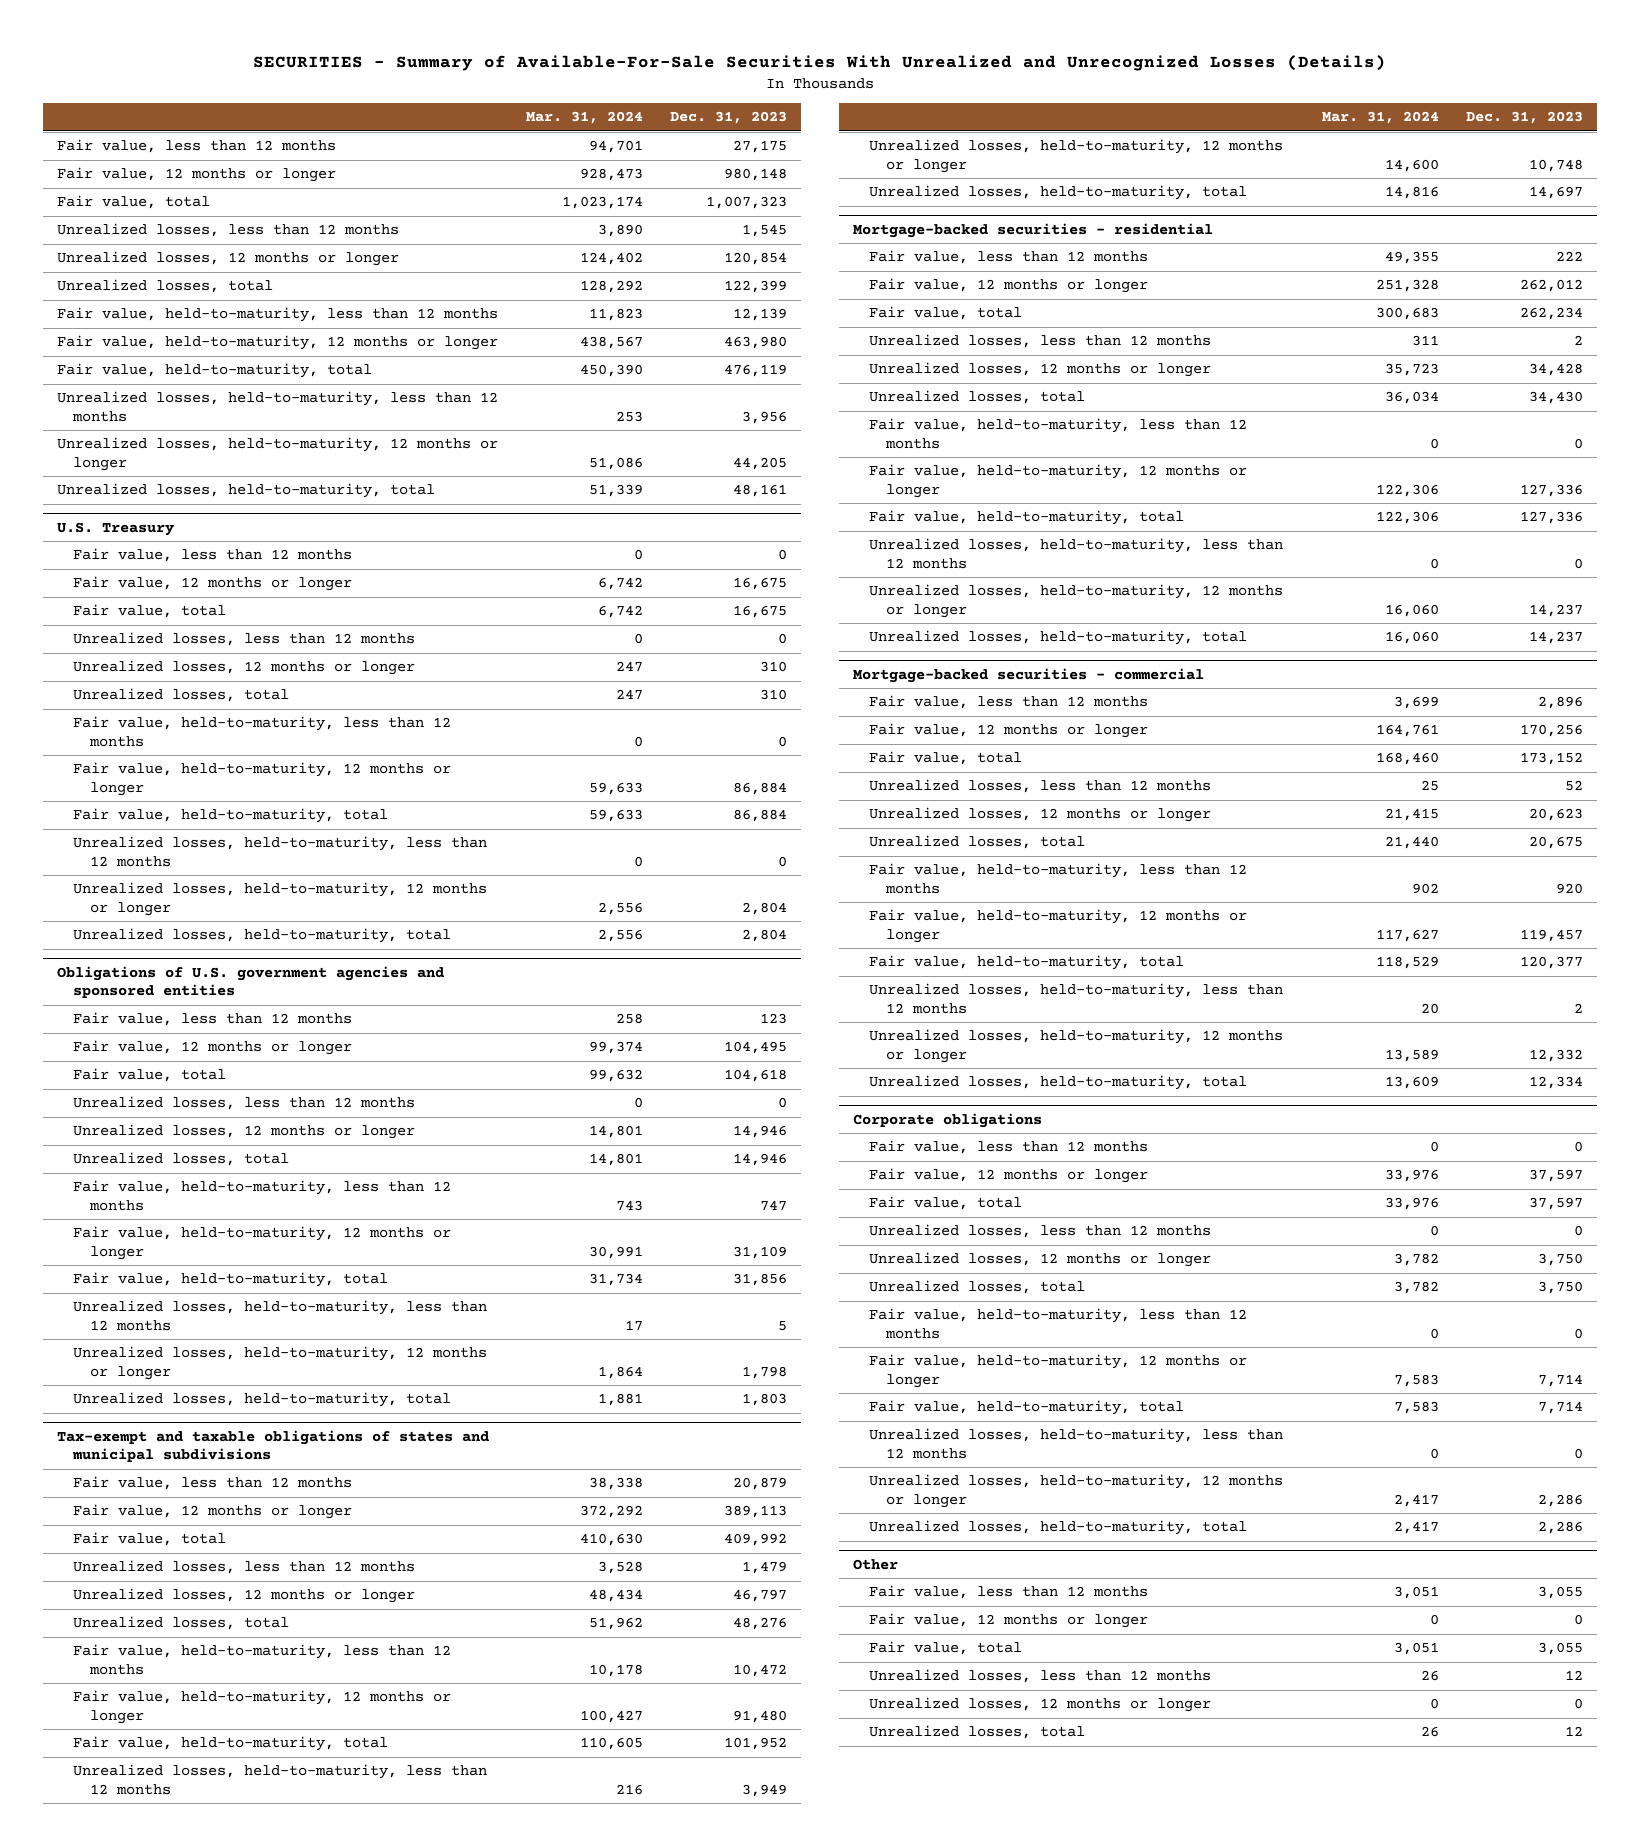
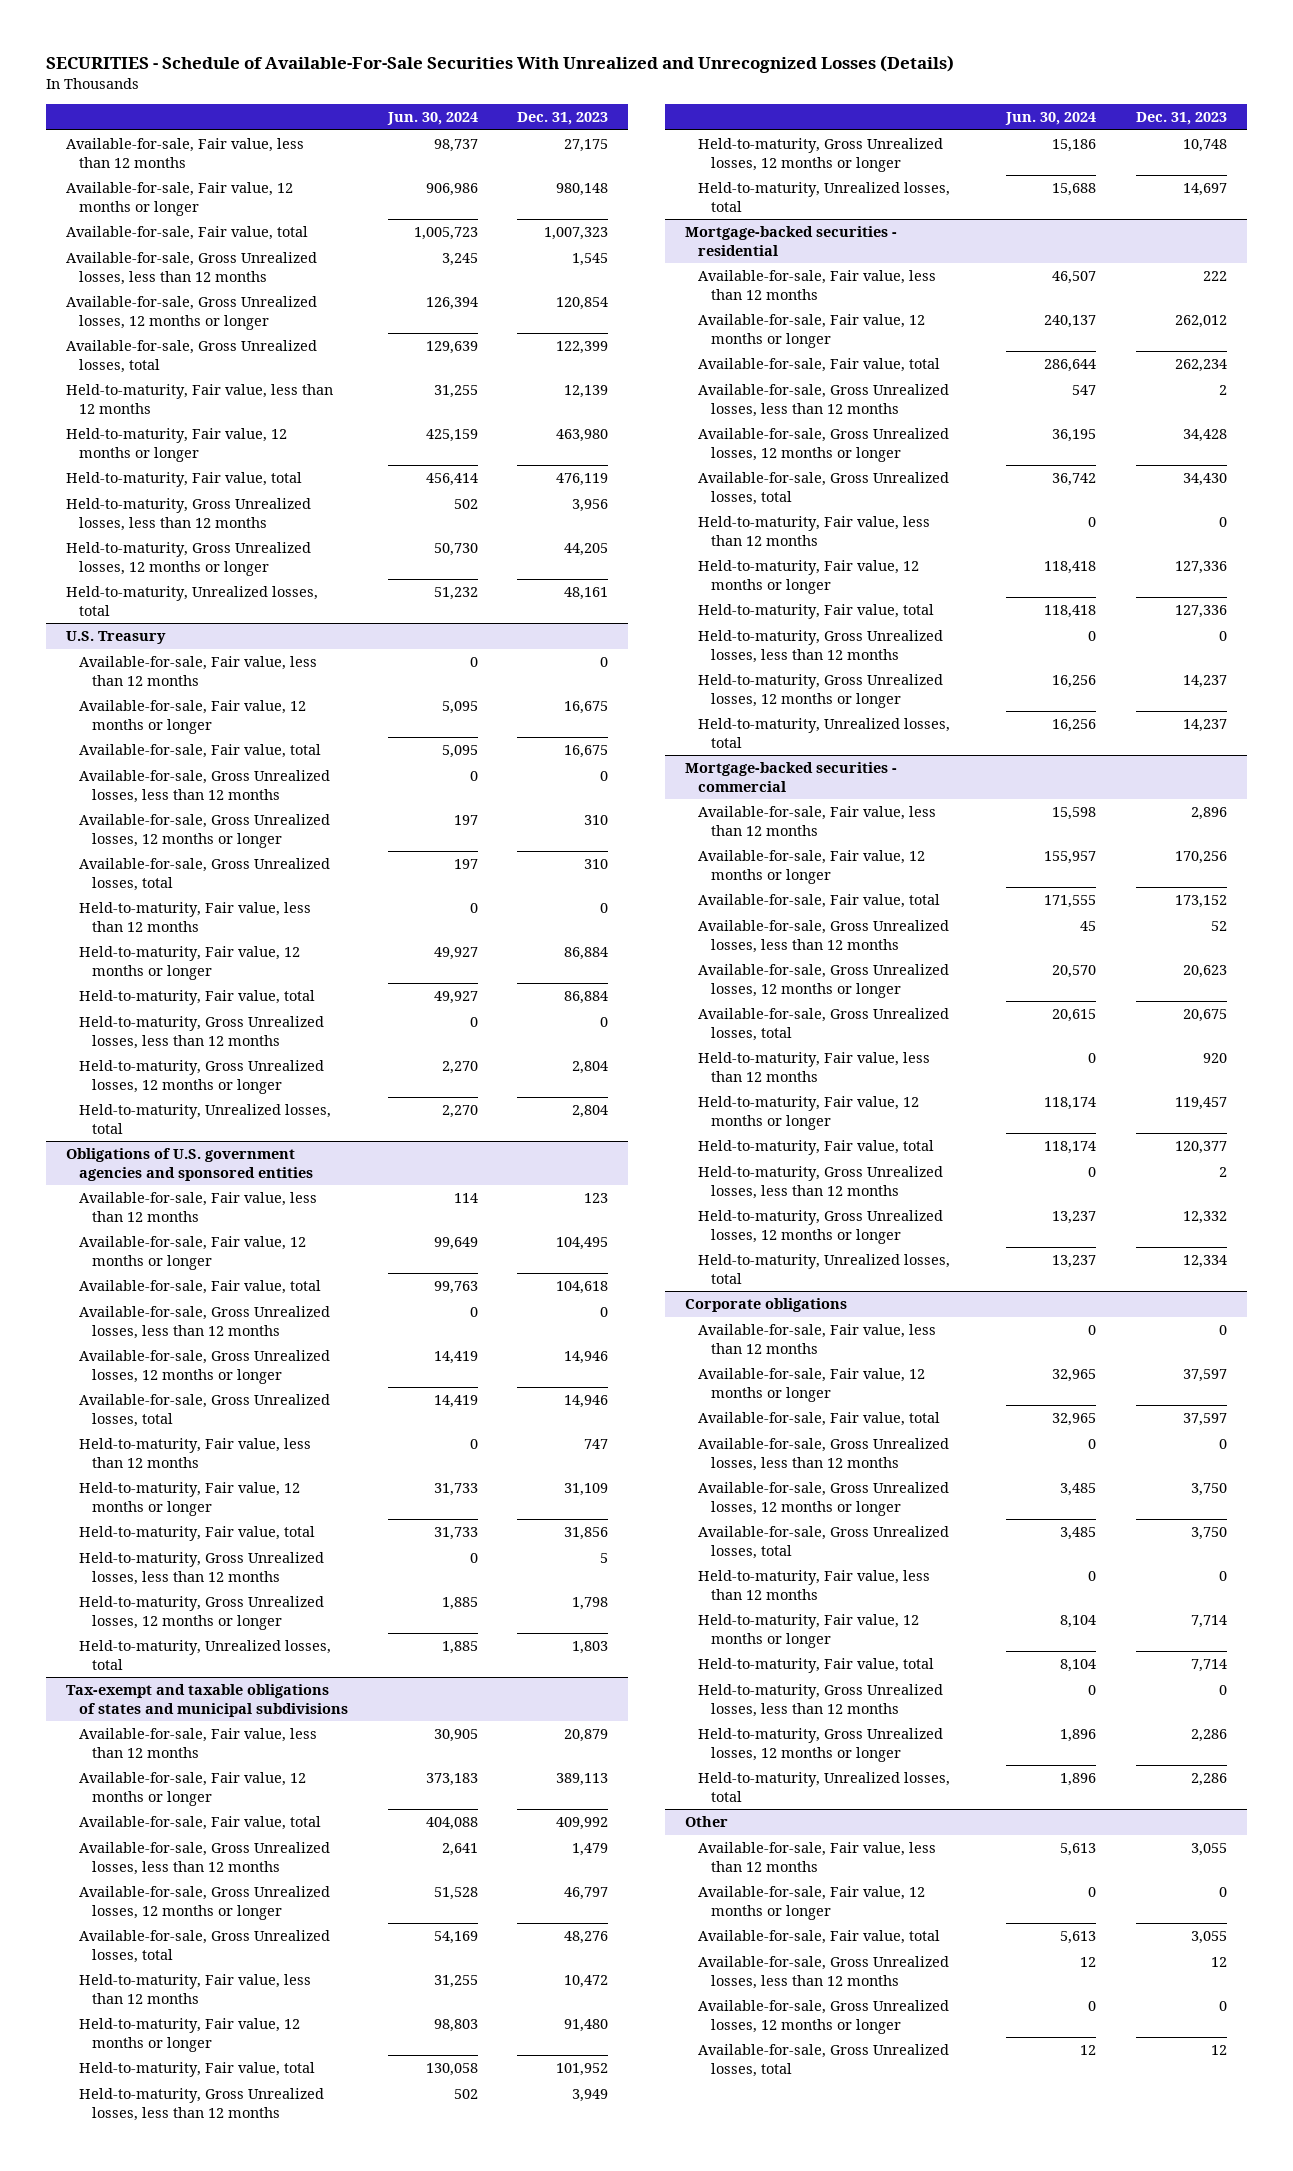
[253,55,1387,72] SECURITIES - Summary of Available-For-Sale Securities With Unrealized and Unrecognized Losses (Details) -> [46,55,955,74] SECURITIES - Schedule of Available-For-Sale Securities With Unrealized and Unrecognized Losses (Details)
[525,111,643,125] Mar. 31, 2024 -> none
none -> [386,112,478,126] Jun. 30, 2024
[57,139,337,154] Fair value, less than 12 months -> [66,138,305,168] Available-for-sale, Fair value, less than 12 months
[57,167,337,183] Fair value, 12 months or longer -> [66,182,294,216] Available-for-sale, Fair value, 12 months or longer
[57,195,211,210] Fair value, total -> [66,226,309,241] Available-for-sale, Fair value, total
[57,223,400,238] Unrealized losses, less than 12 months -> [66,252,318,285] Available-for-sale, Gross Unrealized losses, less than 12 months
[57,251,400,267] Unrealized losses, 12 months or longer -> [66,296,318,330] Available-for-sale, Gross Unrealized losses, 12 months or longer
[57,279,274,294] Unrealized losses, total -> [66,340,318,373] Available-for-sale, Gross Unrealized losses, total
[57,307,499,323] Fair value, held-to-maturity, less than 12 months -> [66,384,334,414] Held-to-maturity, Fair value, less than 12 months
[57,335,499,351] Fair value, held-to-maturity, 12 months or longer -> [66,428,288,462] Held-to-maturity, Fair value, 12 months or longer
[57,363,373,379] Fair value, held-to-maturity, total -> [66,472,303,488] Held-to-maturity, Fair value, total
[57,391,499,422] Unrealized losses, held-to-maturity, less than 12 months -> [66,498,312,531] Held-to-maturity, Gross Unrealized losses, less than 12 months
[57,437,499,471] Unrealized losses, held-to-maturity, 12 months or longer -> [66,542,312,576] Held-to-maturity, Gross Unrealized losses, 12 months or longer
[57,483,436,499] Unrealized losses, held-to-maturity, total -> [66,586,319,616] Held-to-maturity, Unrealized losses, total
[73,548,353,563] Fair value, less than 12 months -> [79,656,318,686] Available-for-sale, Fair value, less than 12 months
[73,576,353,592] Fair value, 12 months or longer -> [79,700,307,734] Available-for-sale, Fair value, 12 months or longer
[73,604,227,619] Fair value, total -> [79,744,322,759] Available-for-sale, Fair value, total
[73,632,416,647] Unrealized losses, less than 12 months -> [79,770,331,803] Available-for-sale, Gross Unrealized losses, less than 12 months
[73,660,416,676] Unrealized losses, 12 months or longer -> [79,814,331,848] Available-for-sale, Gross Unrealized losses, 12 months or longer
[73,688,290,703] Unrealized losses, total -> [79,858,331,891] Available-for-sale, Gross Unrealized losses, total
[73,716,452,747] Fair value, held-to-maturity, less than 12 months -> [79,902,312,932] Held-to-maturity, Fair value, less than 12 months
[73,762,452,796] Fair value, held-to-maturity, 12 months or longer -> [79,946,301,980] Held-to-maturity, Fair value, 12 months or longer
[73,808,389,824] Fair value, held-to-maturity, total -> [79,990,316,1006] Held-to-maturity, Fair value, total
[73,836,488,867] Unrealized losses, held-to-maturity, less than 12 months -> [79,1016,325,1049] Held-to-maturity, Gross Unrealized losses, less than 12 months
[73,882,488,916] Unrealized losses, held-to-maturity, 12 months or longer -> [79,1060,325,1094] Held-to-maturity, Gross Unrealized losses, 12 months or longer
[73,928,452,944] Unrealized losses, held-to-maturity, total -> [79,1104,332,1134] Held-to-maturity, Unrealized losses, total
[73,1012,353,1027] Fair value, less than 12 months -> [79,1192,318,1222] Available-for-sale, Fair value, less than 12 months
[73,1040,353,1056] Fair value, 12 months or longer -> [79,1236,307,1270] Available-for-sale, Fair value, 12 months or longer
[73,1068,227,1083] Fair value, total -> [79,1280,322,1295] Available-for-sale, Fair value, total
[73,1096,416,1111] Unrealized losses, less than 12 months -> [79,1306,331,1339] Available-for-sale, Gross Unrealized losses, less than 12 months
[73,1124,416,1140] Unrealized losses, 12 months or longer -> [79,1350,331,1384] Available-for-sale, Gross Unrealized losses, 12 months or longer
[73,1152,290,1167] Unrealized losses, total -> [79,1394,331,1427] Available-for-sale, Gross Unrealized losses, total
[73,1180,452,1211] Fair value, held-to-maturity, less than 12 months -> [79,1438,312,1468] Held-to-maturity, Fair value, less than 12 months
[73,1226,452,1260] Fair value, held-to-maturity, 12 months or longer -> [79,1482,301,1516] Held-to-maturity, Fair value, 12 months or longer
[73,1272,389,1288] Fair value, held-to-maturity, total -> [79,1526,316,1542] Held-to-maturity, Fair value, total
[73,1300,488,1331] Unrealized losses, held-to-maturity, less than 12 months -> [79,1552,325,1585] Held-to-maturity, Gross Unrealized losses, less than 12 months
[73,1346,488,1380] Unrealized losses, held-to-maturity, 12 months or longer -> [79,1596,325,1630] Held-to-maturity, Gross Unrealized losses, 12 months or longer
[73,1392,452,1408] Unrealized losses, held-to-maturity, total -> [79,1640,332,1670] Held-to-maturity, Unrealized losses, total
[73,1476,353,1491] Fair value, less than 12 months -> [79,1728,318,1758] Available-for-sale, Fair value, less than 12 months
[73,1504,353,1520] Fair value, 12 months or longer -> [79,1772,307,1806] Available-for-sale, Fair value, 12 months or longer
[73,1532,227,1547] Fair value, total -> [79,1816,322,1831] Available-for-sale, Fair value, total
[73,1560,416,1575] Unrealized losses, less than 12 months -> [79,1842,331,1875] Available-for-sale, Gross Unrealized losses, less than 12 months
[73,1588,416,1604] Unrealized losses, 12 months or longer -> [79,1886,331,1920] Available-for-sale, Gross Unrealized losses, 12 months or longer
[73,1616,290,1631] Unrealized losses, total -> [79,1930,331,1963] Available-for-sale, Gross Unrealized losses, total
[73,1644,452,1675] Fair value, held-to-maturity, less than 12 months -> [79,1974,312,2004] Held-to-maturity, Fair value, less than 12 months
[73,1690,452,1724] Fair value, held-to-maturity, 12 months or longer -> [79,2018,301,2052] Held-to-maturity, Fair value, 12 months or longer
[73,1736,389,1752] Fair value, held-to-maturity, total -> [79,2062,316,2078] Held-to-maturity, Fair value, total
[73,1764,488,1795] Unrealized losses, held-to-maturity, less than 12 months -> [79,2088,325,2121] Held-to-maturity, Gross Unrealized losses, less than 12 months
[869,139,1284,173] Unrealized losses, held-to-maturity, 12 months or longer -> [697,138,943,172] Held-to-maturity, Gross Unrealized losses, 12 months or longer
[869,185,1248,201] Unrealized losses, held-to-maturity, total -> [697,182,950,212] Held-to-maturity, Unrealized losses, total
[869,250,1149,265] Fair value, less than 12 months -> [697,270,936,300] Available-for-sale, Fair value, less than 12 months
[869,278,1149,294] Fair value, 12 months or longer -> [697,314,925,348] Available-for-sale, Fair value, 12 months or longer
[869,306,1023,321] Fair value, total -> [697,358,940,373] Available-for-sale, Fair value, total
[869,334,1212,349] Unrealized losses, less than 12 months -> [697,384,949,417] Available-for-sale, Gross Unrealized losses, less than 12 months
[869,362,1212,378] Unrealized losses, 12 months or longer -> [697,428,949,462] Available-for-sale, Gross Unrealized losses, 12 months or longer
[869,390,1086,405] Unrealized losses, total -> [697,472,949,505] Available-for-sale, Gross Unrealized losses, total
[869,418,1248,449] Fair value, held-to-maturity, less than 12 months -> [697,516,930,546] Held-to-maturity, Fair value, less than 12 months
[869,464,1248,498] Fair value, held-to-maturity, 12 months or longer -> [697,560,919,594] Held-to-maturity, Fair value, 12 months or longer
[869,510,1185,526] Fair value, held-to-maturity, total -> [697,604,934,620] Held-to-maturity, Fair value, total
[869,538,1284,569] Unrealized losses, held-to-maturity, less than 12 months -> [697,630,943,663] Held-to-maturity, Gross Unrealized losses, less than 12 months
[869,584,1284,618] Unrealized losses, held-to-maturity, 12 months or longer -> [697,674,943,708] Held-to-maturity, Gross Unrealized losses, 12 months or longer
[869,630,1248,646] Unrealized losses, held-to-maturity, total -> [697,718,950,748] Held-to-maturity, Unrealized losses, total
[869,695,1149,710] Fair value, less than 12 months -> [697,806,936,836] Available-for-sale, Fair value, less than 12 months
[869,723,1149,739] Fair value, 12 months or longer -> [697,850,925,884] Available-for-sale, Fair value, 12 months or longer
[869,751,1023,766] Fair value, total -> [697,894,940,909] Available-for-sale, Fair value, total
[869,779,1212,794] Unrealized losses, less than 12 months -> [697,920,949,953] Available-for-sale, Gross Unrealized losses, less than 12 months
[869,807,1212,823] Unrealized losses, 12 months or longer -> [697,964,949,998] Available-for-sale, Gross Unrealized losses, 12 months or longer
[869,835,1086,850] Unrealized losses, total -> [697,1008,949,1041] Available-for-sale, Gross Unrealized losses, total
[869,863,1248,894] Fair value, held-to-maturity, less than 12 months -> [697,1052,930,1082] Held-to-maturity, Fair value, less than 12 months
[869,909,1248,943] Fair value, held-to-maturity, 12 months or longer -> [697,1096,919,1130] Held-to-maturity, Fair value, 12 months or longer
[869,955,1185,971] Fair value, held-to-maturity, total -> [697,1140,934,1156] Held-to-maturity, Fair value, total
[869,983,1284,1014] Unrealized losses, held-to-maturity, less than 12 months -> [697,1166,943,1199] Held-to-maturity, Gross Unrealized losses, less than 12 months
[869,1029,1284,1063] Unrealized losses, held-to-maturity, 12 months or longer -> [697,1210,943,1244] Held-to-maturity, Gross Unrealized losses, 12 months or longer
[869,1075,1248,1091] Unrealized losses, held-to-maturity, total -> [697,1254,950,1284] Held-to-maturity, Unrealized losses, total
[869,1140,1149,1155] Fair value, less than 12 months -> [697,1324,936,1354] Available-for-sale, Fair value, less than 12 months
[869,1168,1149,1184] Fair value, 12 months or longer -> [697,1368,925,1402] Available-for-sale, Fair value, 12 months or longer
[869,1196,1023,1211] Fair value, total -> [697,1412,940,1427] Available-for-sale, Fair value, total
[869,1224,1212,1239] Unrealized losses, less than 12 months -> [697,1438,949,1471] Available-for-sale, Gross Unrealized losses, less than 12 months
[869,1252,1212,1268] Unrealized losses, 12 months or longer -> [697,1482,949,1516] Available-for-sale, Gross Unrealized losses, 12 months or longer
[869,1280,1086,1295] Unrealized losses, total -> [697,1526,949,1559] Available-for-sale, Gross Unrealized losses, total
[869,1308,1248,1339] Fair value, held-to-maturity, less than 12 months -> [697,1570,930,1600] Held-to-maturity, Fair value, less than 12 months
[869,1354,1248,1388] Fair value, held-to-maturity, 12 months or longer -> [697,1614,919,1648] Held-to-maturity, Fair value, 12 months or longer
[869,1400,1185,1416] Fair value, held-to-maturity, total -> [697,1658,934,1674] Held-to-maturity, Fair value, total
[869,1428,1284,1459] Unrealized losses, held-to-maturity, less than 12 months -> [697,1684,943,1717] Held-to-maturity, Gross Unrealized losses, less than 12 months
[869,1474,1284,1508] Unrealized losses, held-to-maturity, 12 months or longer -> [697,1728,943,1762] Held-to-maturity, Gross Unrealized losses, 12 months or longer
[869,1520,1248,1536] Unrealized losses, held-to-maturity, total -> [697,1772,950,1802] Held-to-maturity, Unrealized losses, total
[869,1585,1149,1600] Fair value, less than 12 months -> [697,1842,936,1872] Available-for-sale, Fair value, less than 12 months
[869,1613,1149,1629] Fair value, 12 months or longer -> [697,1886,925,1920] Available-for-sale, Fair value, 12 months or longer
[869,1641,1023,1656] Fair value, total -> [697,1930,940,1945] Available-for-sale, Fair value, total
[869,1669,1212,1684] Unrealized losses, less than 12 months -> [697,1956,949,1989] Available-for-sale, Gross Unrealized losses, less than 12 months
[869,1697,1212,1713] Unrealized losses, 12 months or longer -> [697,2000,949,2034] Available-for-sale, Gross Unrealized losses, 12 months or longer
[869,1725,1086,1740] Unrealized losses, total -> [697,2044,949,2077] Available-for-sale, Gross Unrealized losses, total

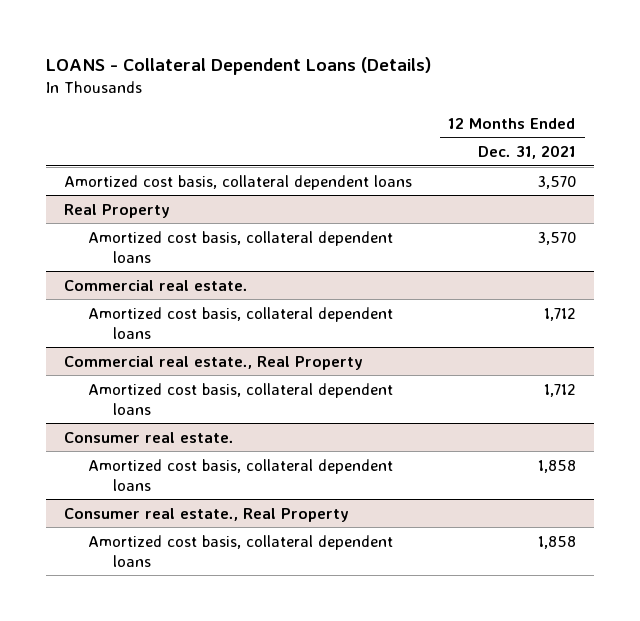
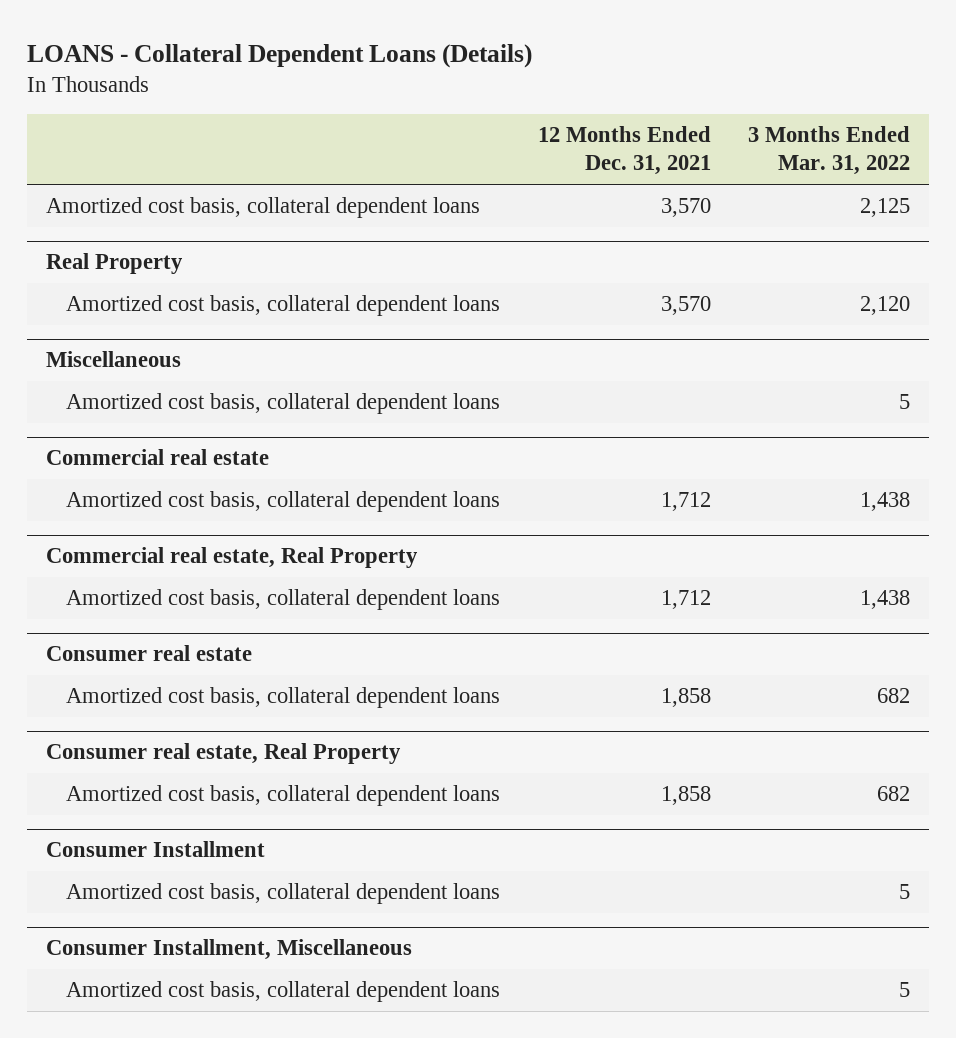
none -> [748,126,911,176] 3 Months Ended Mar. 31, 2022
none -> [45,351,181,368] Miscellaneous
none -> [65,393,500,415] Amortized cost basis, collateral dependent loans
[64,279,249,291] Commercial real estate. -> [45,449,269,466] Commercial real estate
[64,355,364,370] Commercial real estate., Real Property -> [45,547,418,569] Commercial real estate, Real Property
[64,431,235,443] Consumer real estate. -> [45,645,252,662] Consumer real estate
[64,507,350,522] Consumer real estate., Real Property -> [45,743,401,765] Consumer real estate, Real Property
none -> [45,841,265,858] Consumer Installment
none -> [65,883,500,905] Amortized cost basis, collateral dependent loans
none -> [45,939,412,961] Consumer Installment, Miscellaneous
none -> [65,981,500,1003] Amortized cost basis, collateral dependent loans

